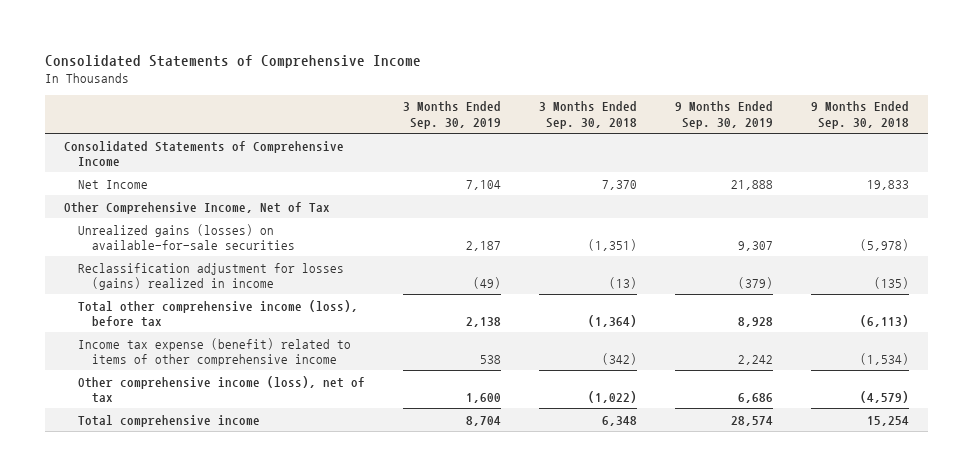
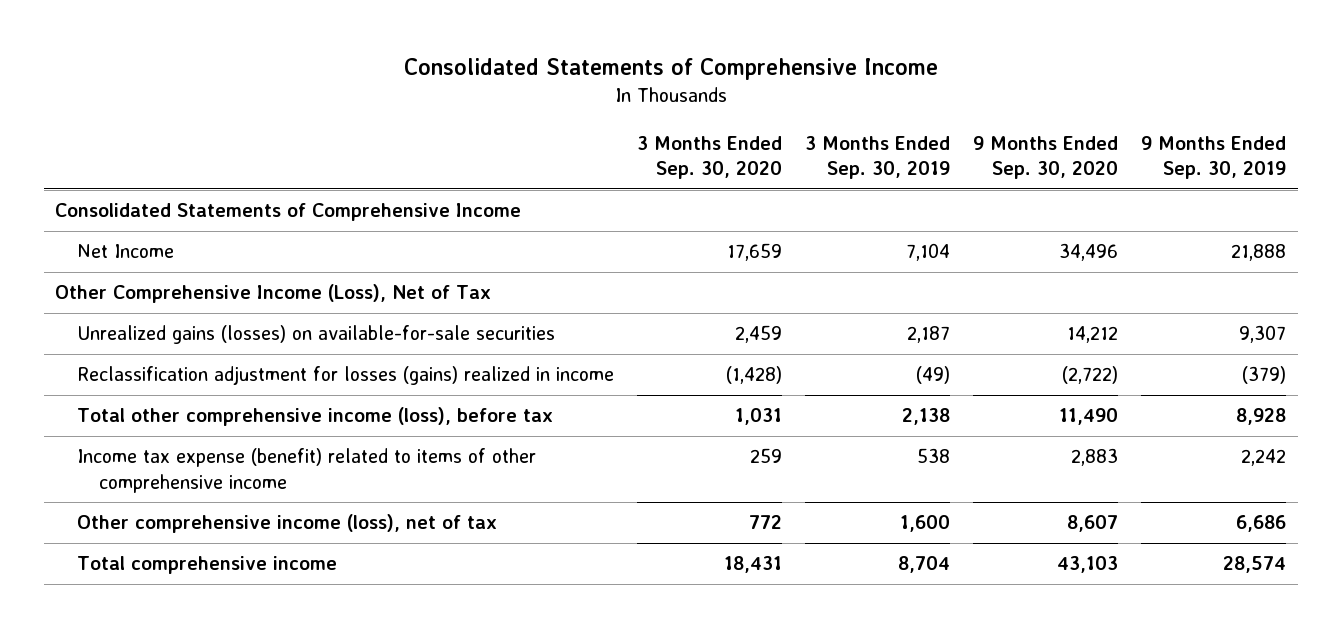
[538,101,637,129] 3 Months Ended Sep. 30, 2018 -> none
[810,101,909,129] 9 Months Ended Sep. 30, 2018 -> none
none -> [637,135,783,180] 3 Months Ended Sep. 30, 2020
none -> [973,135,1119,180] 9 Months Ended Sep. 30, 2020
[63,201,330,214] Other Comprehensive Income, Net of Tax -> [55,284,492,304] Other Comprehensive Income (Loss), Net of Tax

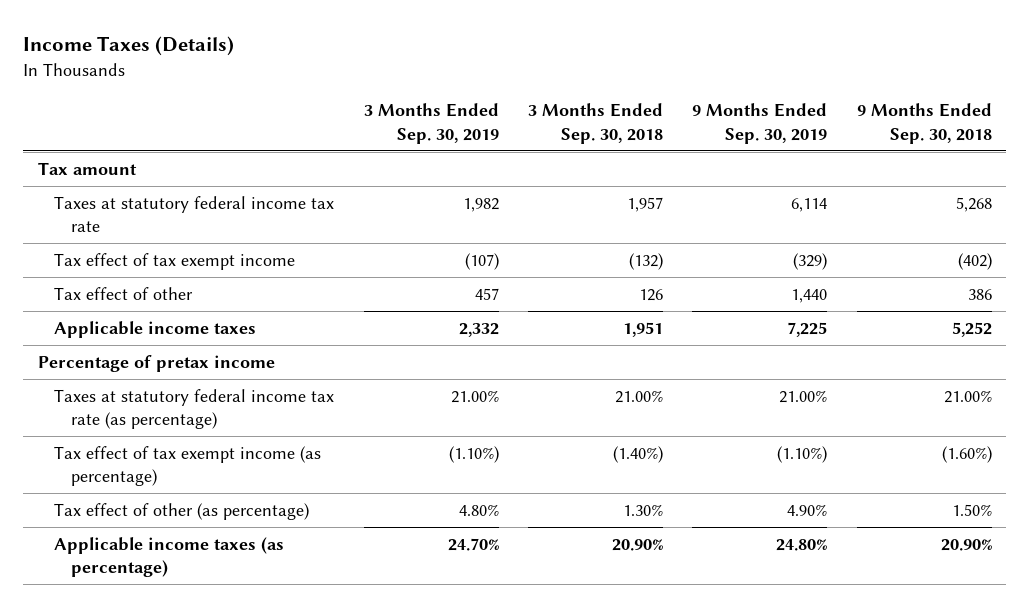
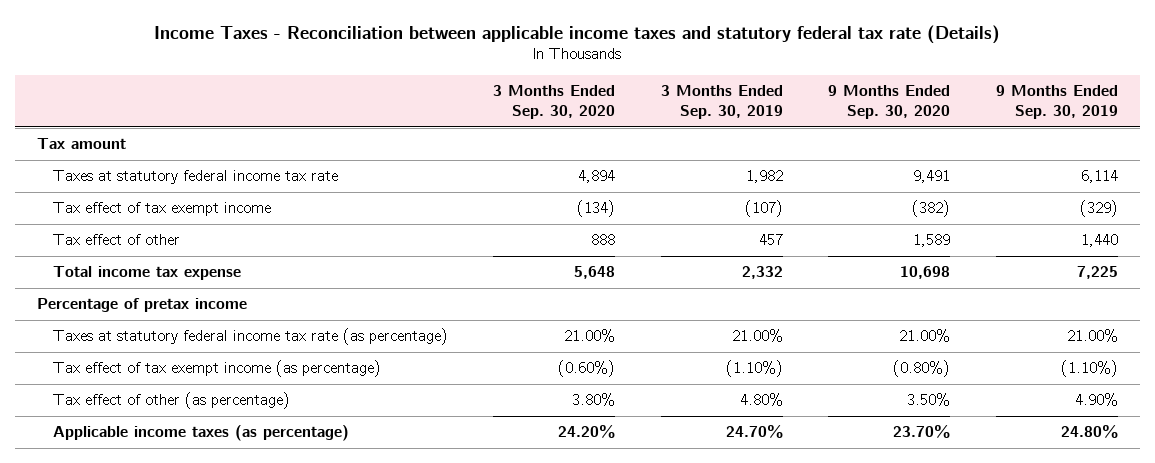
[23,36,235,57] Income Taxes (Details) -> [154,24,1001,44] Income Taxes - Reconciliation between applicable income taxes and statutory federal tax rate (Details)
[528,103,664,144] 3 Months Ended Sep. 30, 2018 -> none
[856,103,992,144] 9 Months Ended Sep. 30, 2018 -> none
none -> [493,85,616,119] 3 Months Ended Sep. 30, 2020
none -> [828,85,951,119] 9 Months Ended Sep. 30, 2020
[54,320,257,338] Applicable income taxes -> [52,266,241,281] Total income tax expense

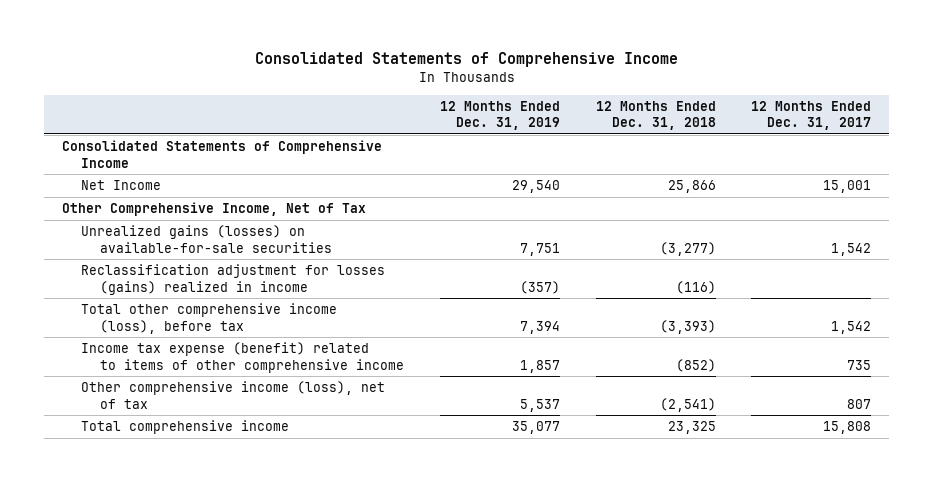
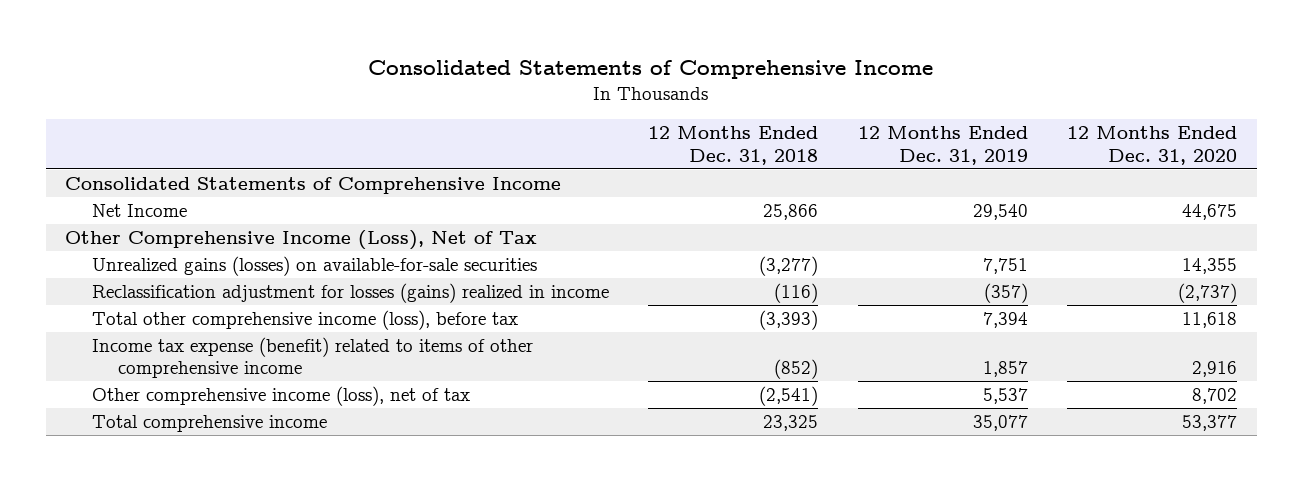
[751,100,872,131] 12 Months Ended Dec. 31, 2017 -> none
none -> [1067,126,1238,165] 12 Months Ended Dec. 31, 2020
[61,202,366,217] Other Comprehensive Income, Net of Tax -> [65,230,538,251] Other Comprehensive Income (Loss), Net of Tax

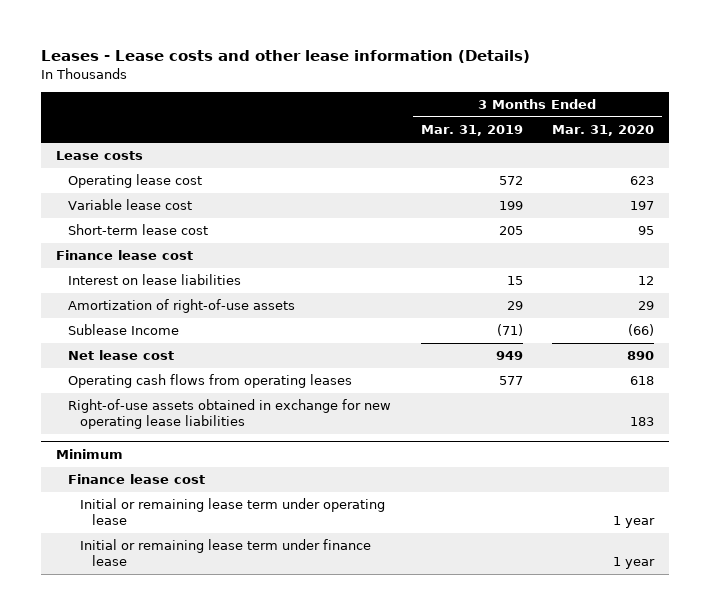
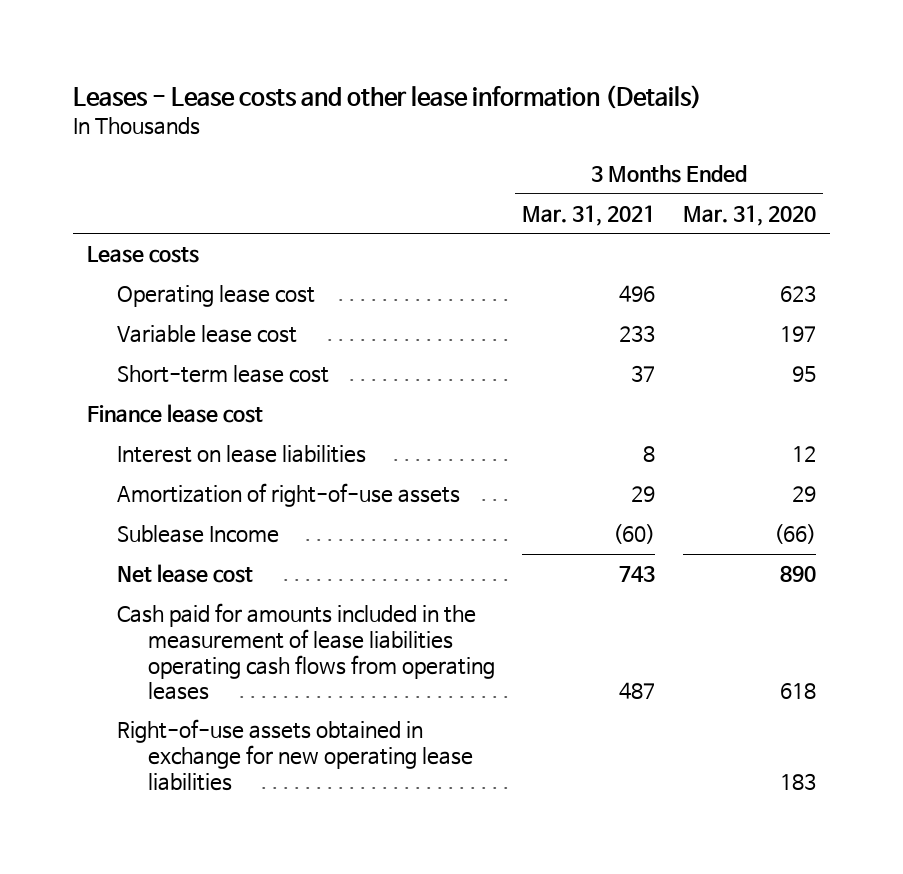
[420,125,523,137] Mar. 31, 2019 -> none
none -> [522,204,656,226] Mar. 31, 2021
[68,374,353,389] Operating cash flows from operating leases -> [117,603,495,701] Cash paid for amounts included in the measurement of lease liabilities operating cash flows from operating leases
[56,449,124,460] Minimum -> none
[68,474,206,485] Finance lease cost -> none
[79,498,385,525] Initial or remaining lease term under operating lease -> none
[79,539,371,566] Initial or remaining lease term under finance lease -> none

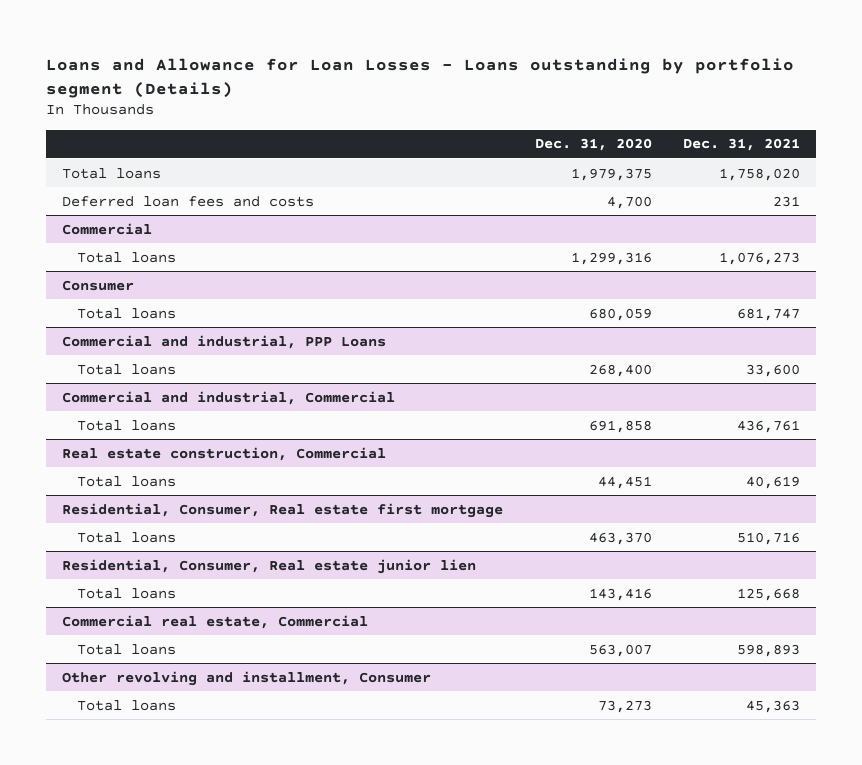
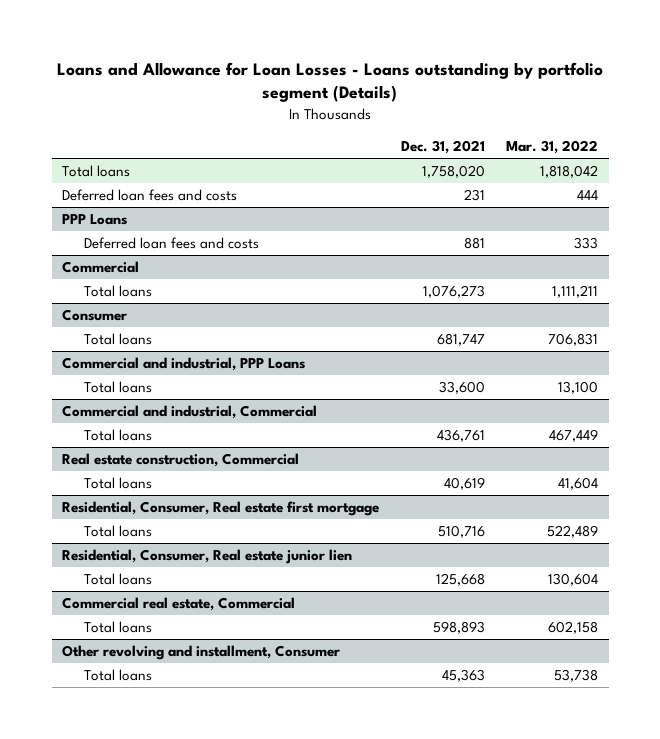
[534,138,652,152] Dec. 31, 2020 -> none
none -> [506,139,599,154] Mar. 31, 2022
none -> [62,214,128,226] PPP Loans
none -> [84,237,260,250] Deferred loan fees and costs

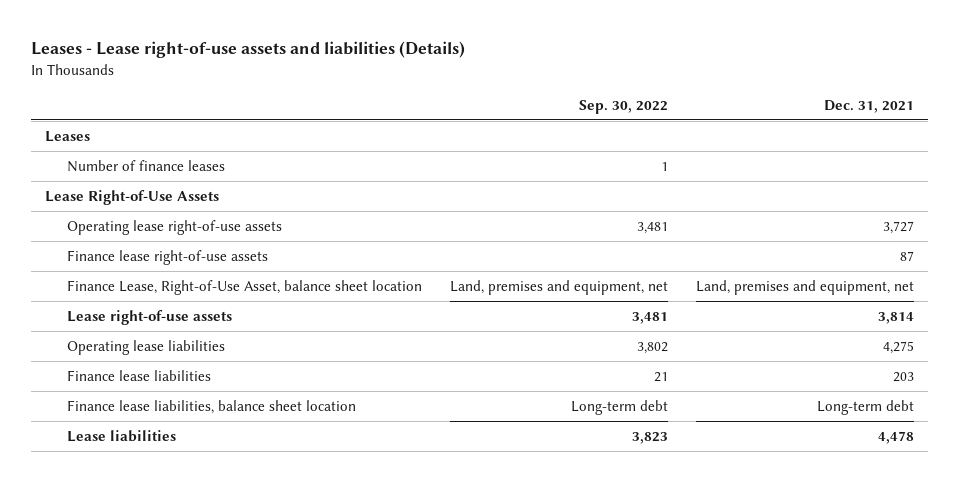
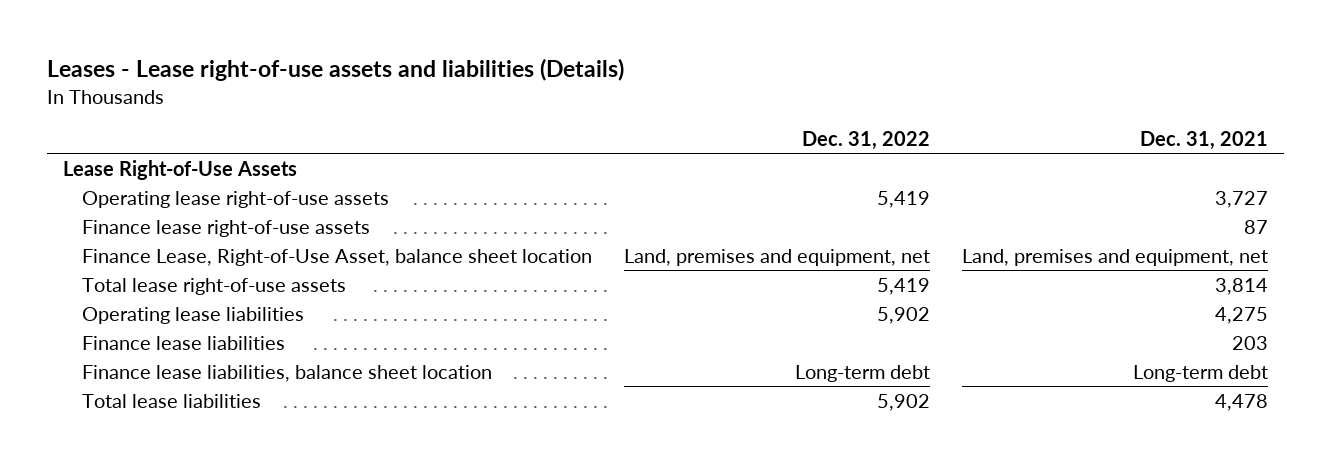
[578,100,668,115] Sep. 30, 2022 -> none
none -> [801,130,930,150] Dec. 31, 2022
[44,130,90,142] Leases -> none
[66,159,225,172] Number of finance leases -> none
[66,309,232,325] Lease right-of-use assets -> [81,277,346,295] Total lease right-of-use assets
[66,429,176,442] Lease liabilities -> [81,393,261,408] Total lease liabilities

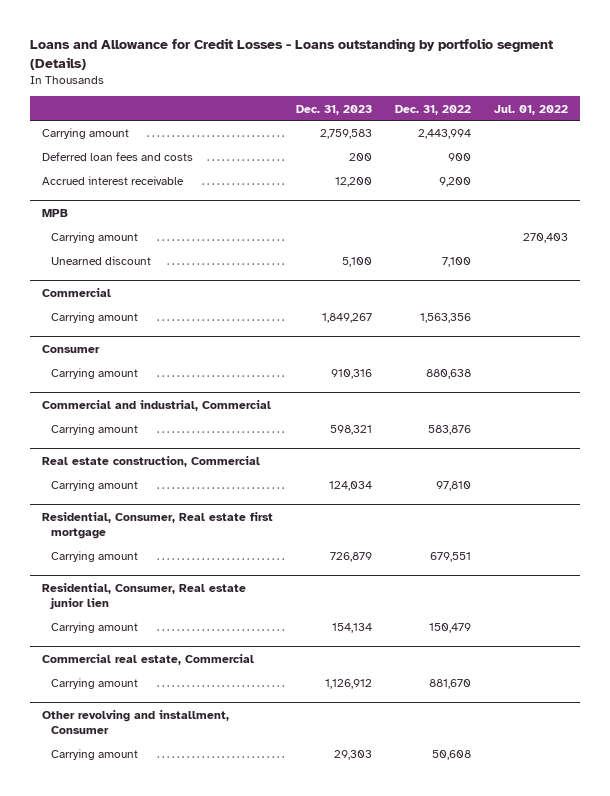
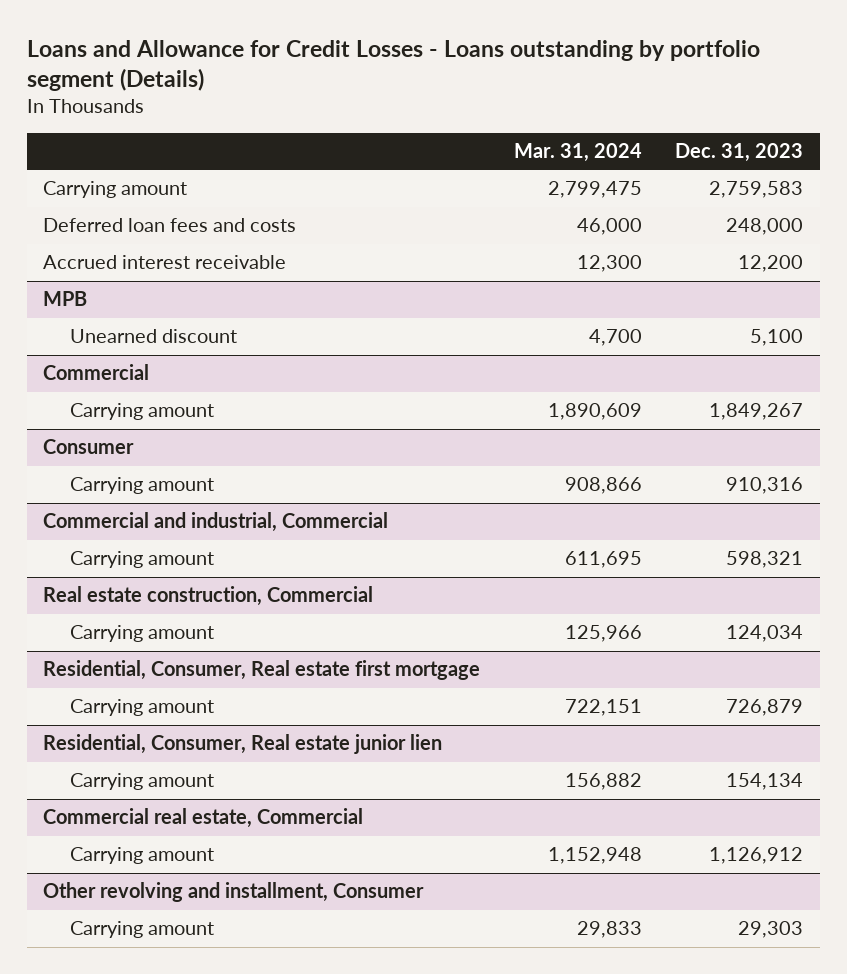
[395,104,472,115] Dec. 31, 2022 -> none
[494,104,569,115] Jul. 01, 2022 -> none
none -> [513,143,642,163] Mar. 31, 2024
[348,153,372,162] 200 -> [726,218,804,236] 248,000
[51,232,139,244] Carrying amount -> none

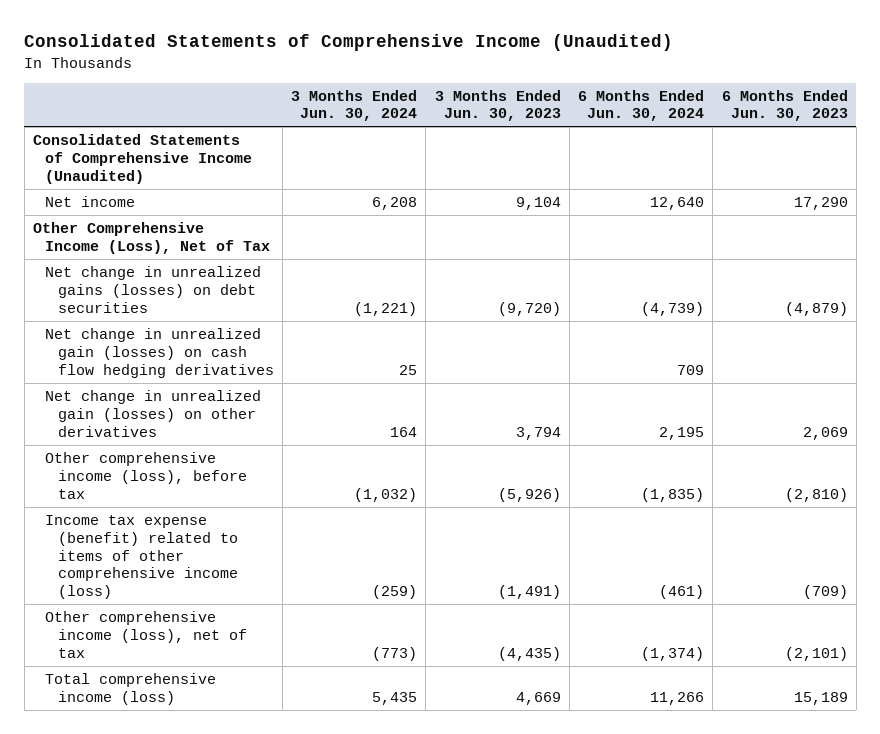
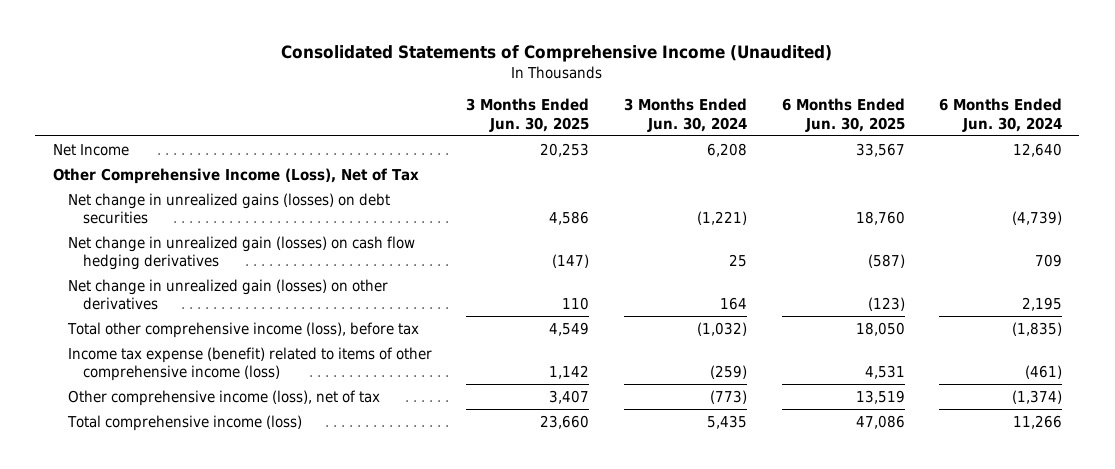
[434,89,561,122] 3 Months Ended Jun. 30, 2023 -> none
[721,89,848,122] 6 Months Ended Jun. 30, 2023 -> none
none -> [466,97,590,132] 3 Months Ended Jun. 30, 2025
none -> [781,97,905,132] 6 Months Ended Jun. 30, 2025
[32,133,253,184] Consolidated Statements of Comprehensive Income (Unaudited) -> none
[45,195,136,207] Net income -> [52,143,129,156] Net Income
[45,451,247,499] Other comprehensive income (loss), before tax -> [66,321,419,338] Total other comprehensive income (loss), before tax

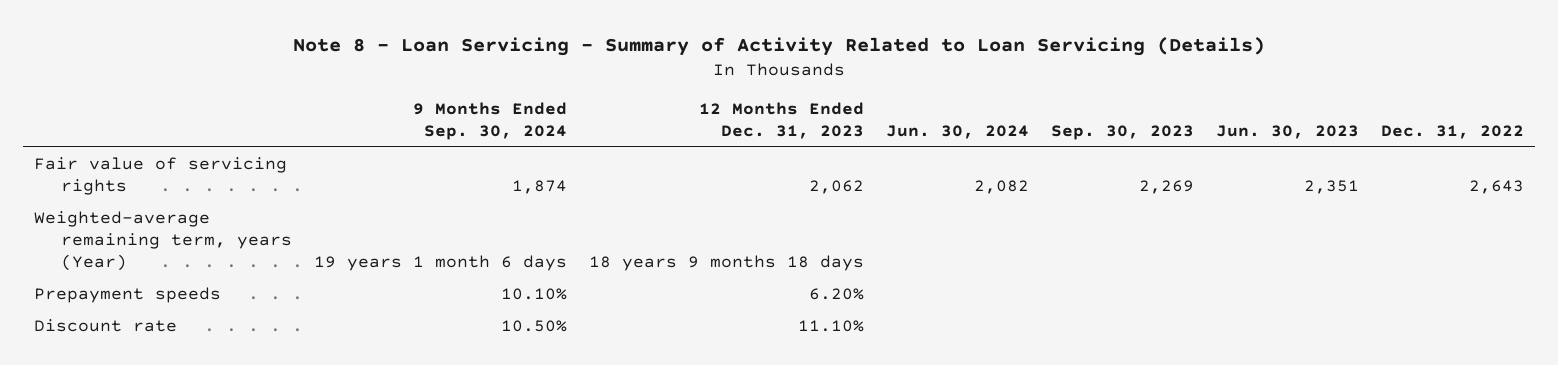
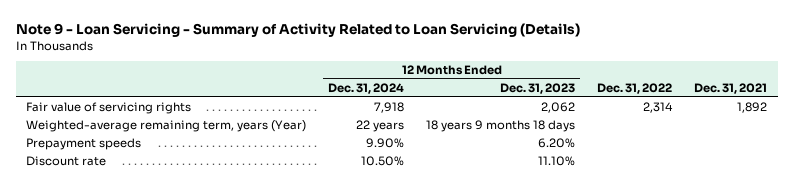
[293,36,1266,56] Note 8 - Loan Servicing - Summary of Activity Related to Loan Servicing (Details) -> [15,22,580,37] Note 9 - Loan Servicing - Summary of Activity Related to Loan Servicing (Details)
[413,102,568,140] 9 Months Ended Sep. 30, 2024 -> none
[886,124,1030,139] Jun. 30, 2024 -> none
[1051,124,1195,140] Sep. 30, 2023 -> none
[1216,124,1360,139] Jun. 30, 2023 -> none
none -> [328,83,405,95] Dec. 31, 2024
none -> [693,83,767,95] Dec. 31, 2021
[1469,180,1525,195] 2,643 -> [642,102,673,114] 2,314

